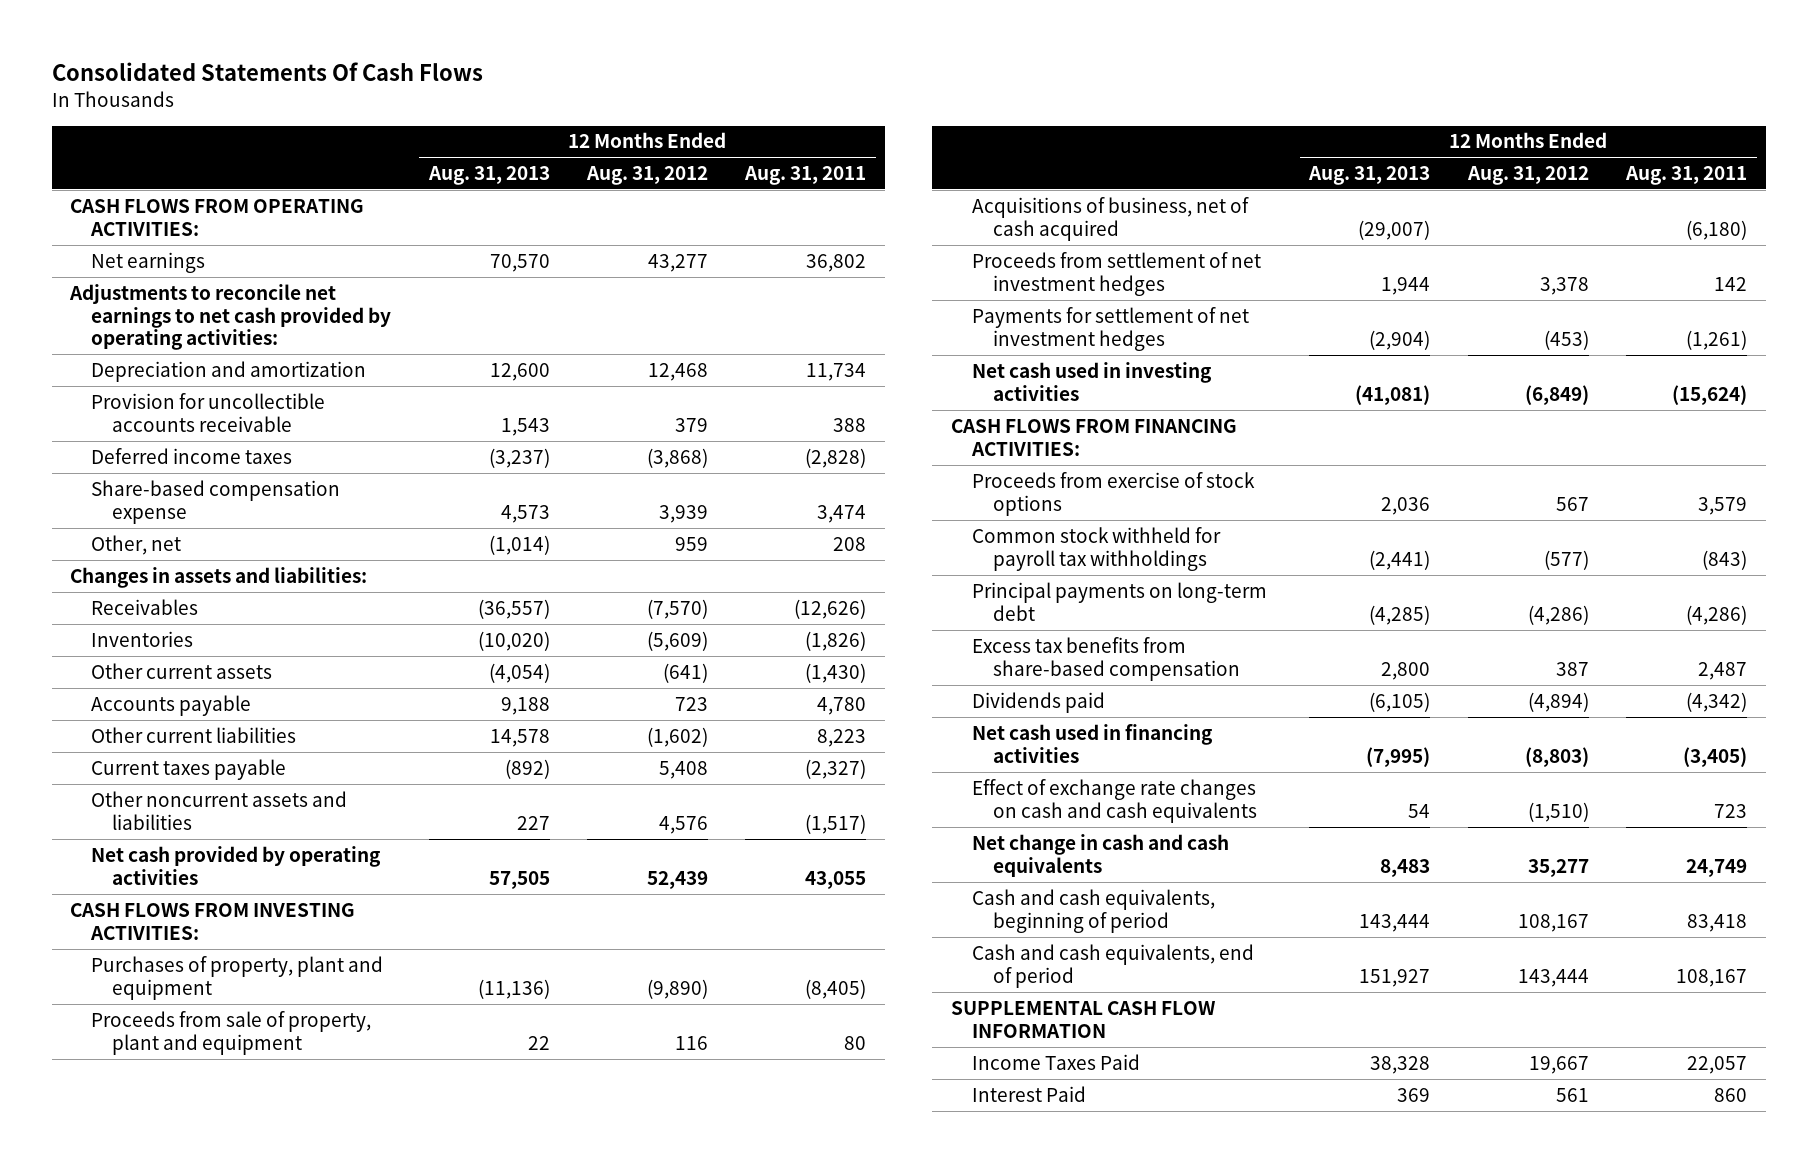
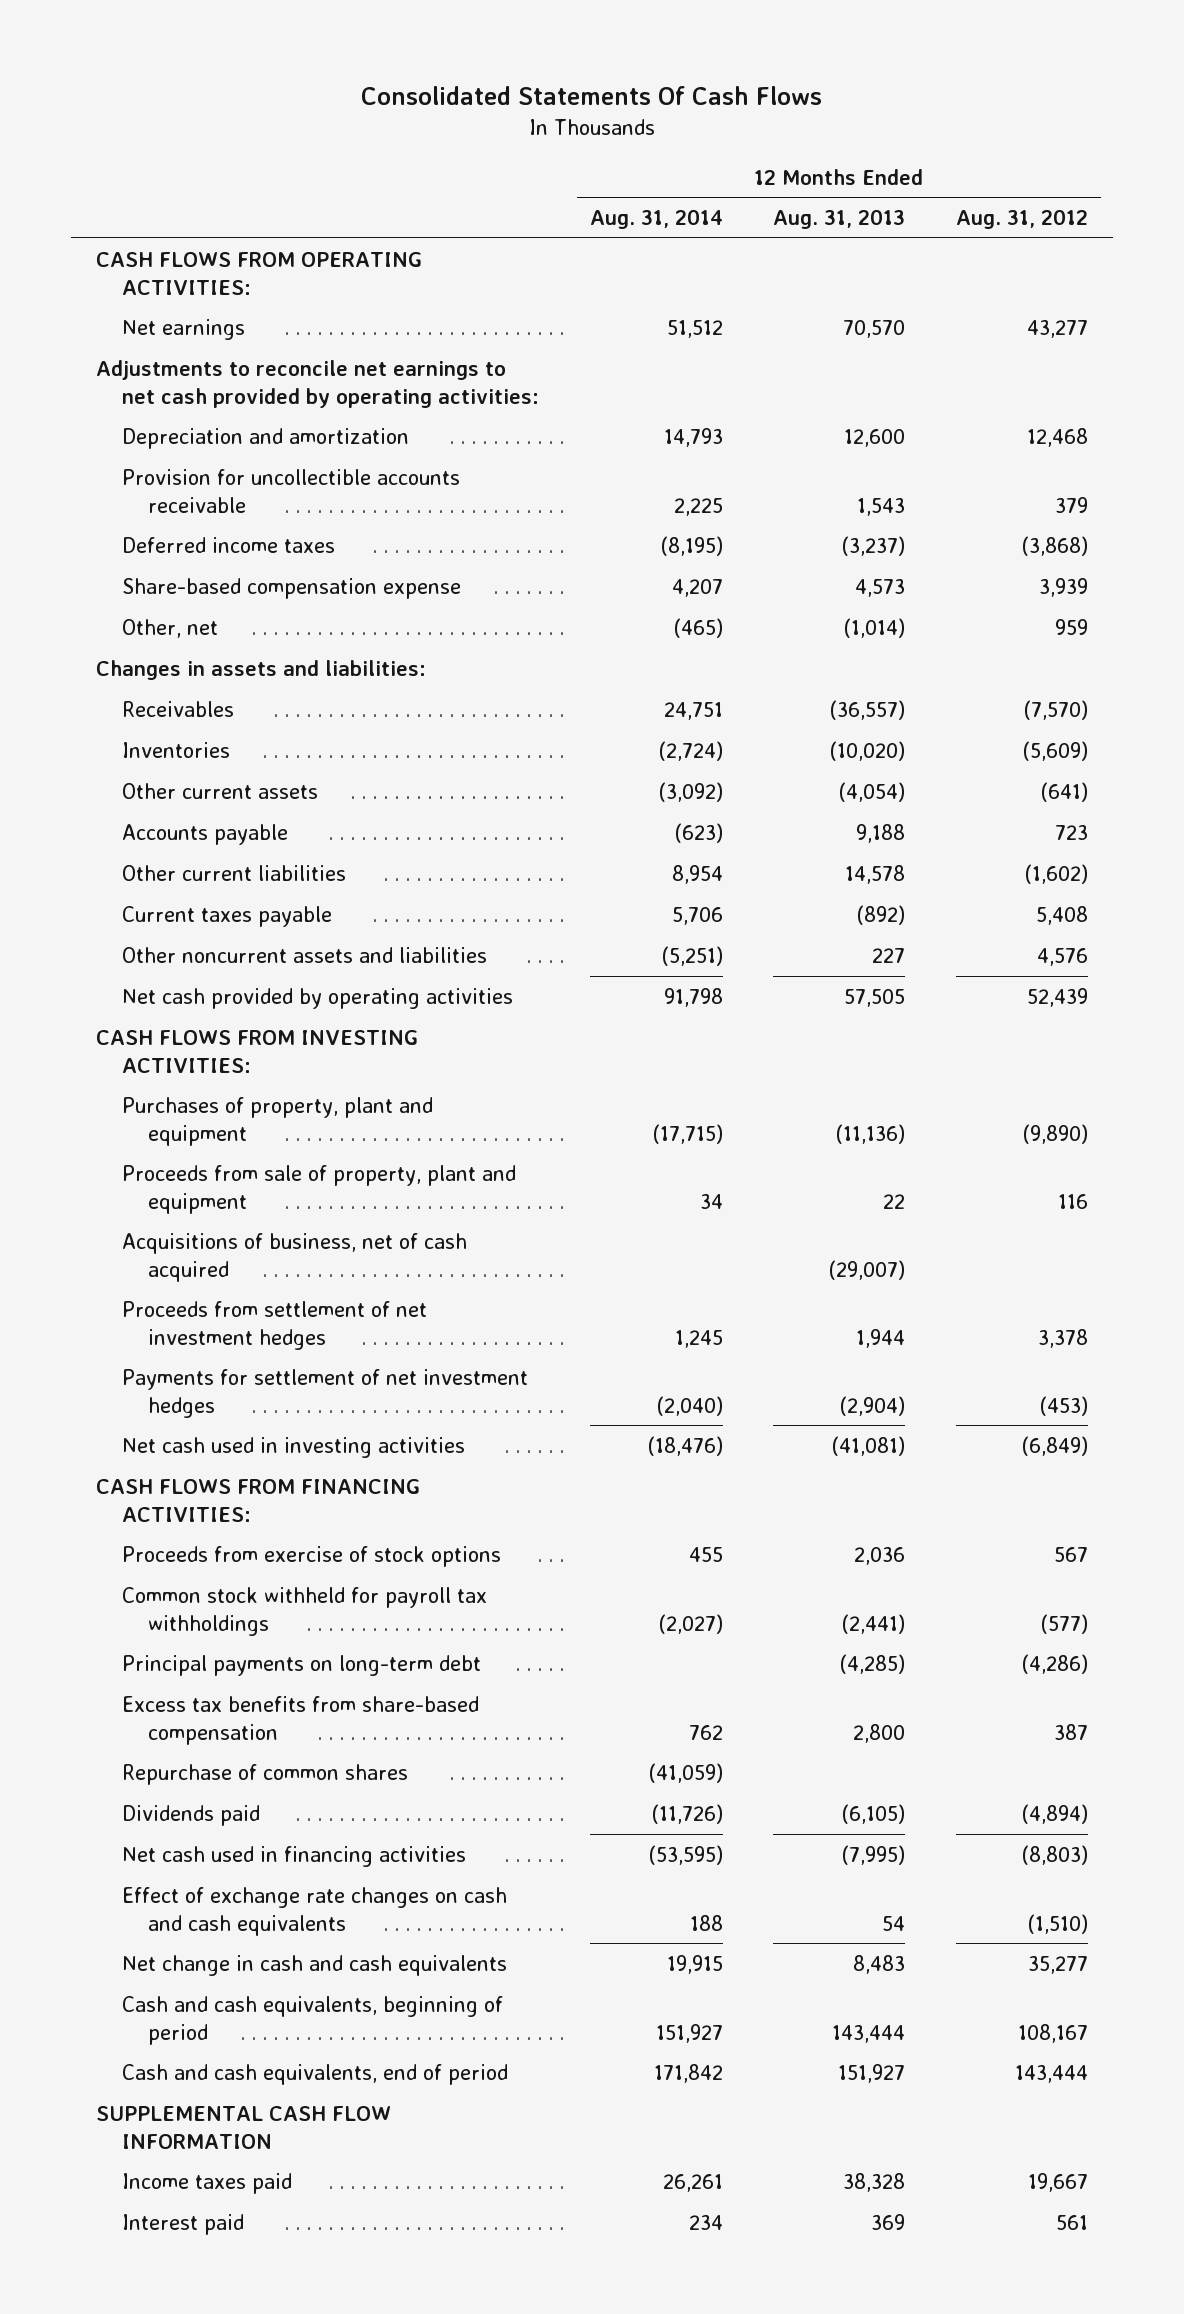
[744,165,867,185] Aug. 31, 2011 -> none
none -> [589,209,723,230] Aug. 31, 2014
none -> [122,1763,409,1785] Repurchase of common shares
[971,1053,1140,1070] Income Taxes Paid -> [122,2172,293,2194] Income taxes paid
[971,1085,1086,1102] Interest Paid -> [122,2213,245,2235] Interest paid

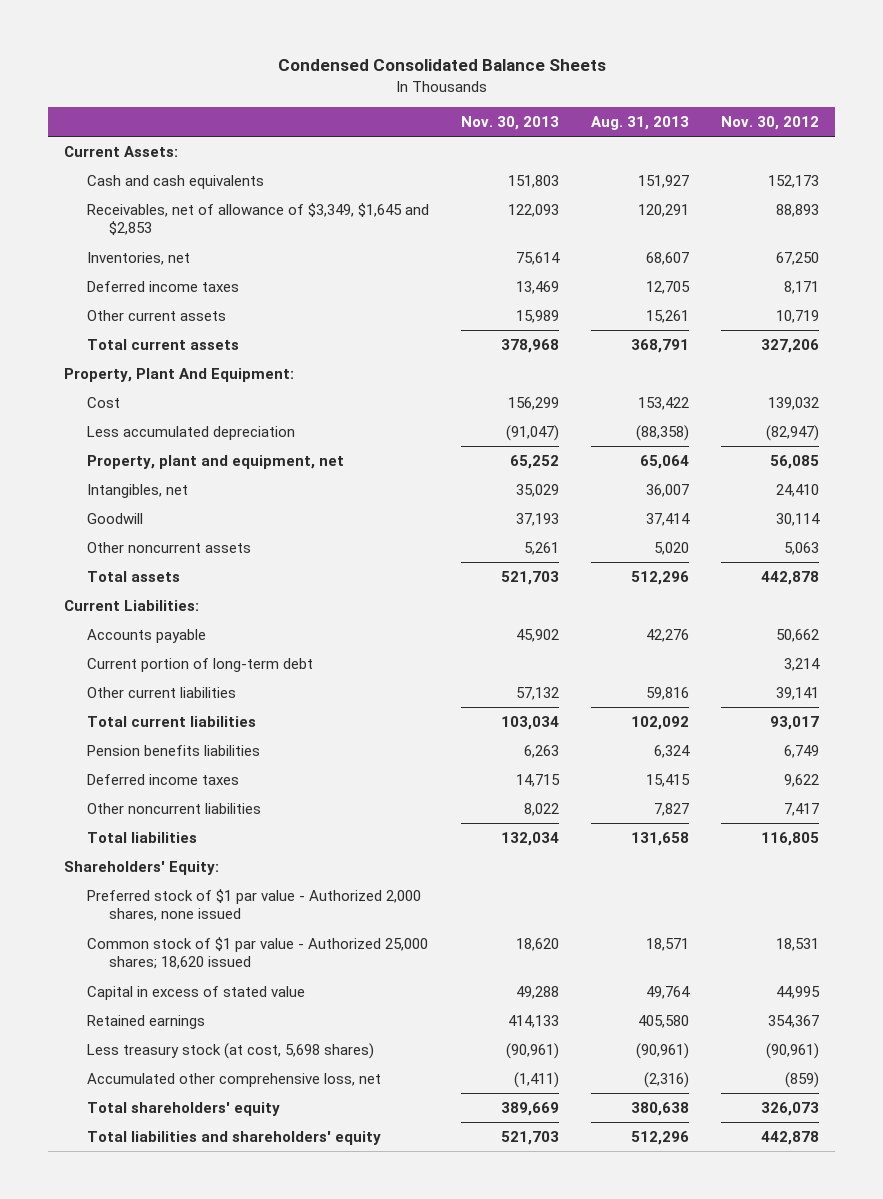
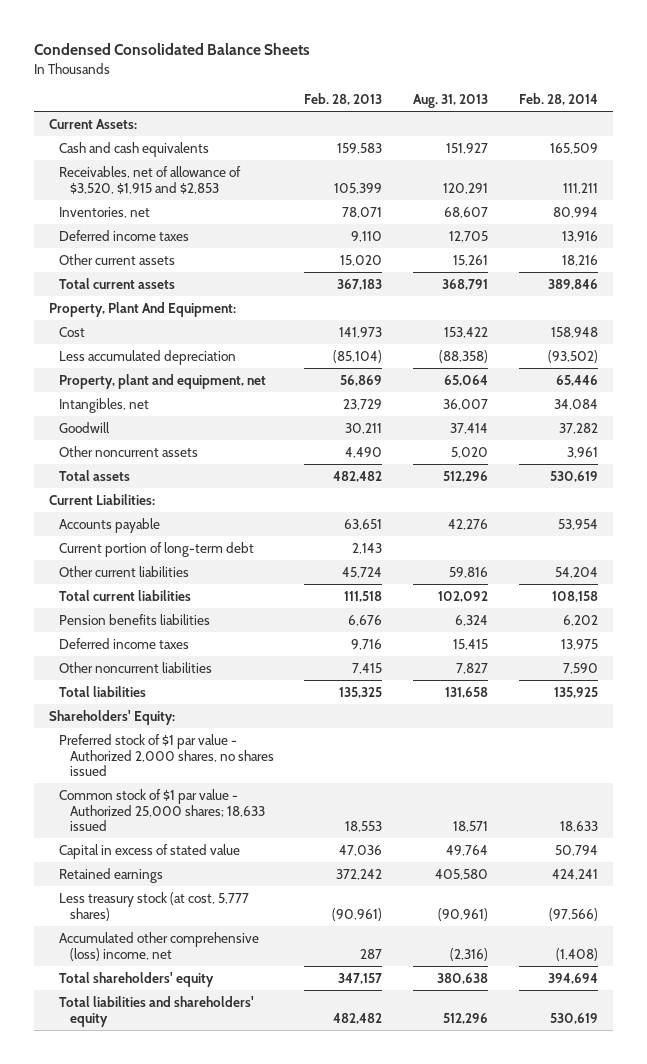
[460,115,559,130] Nov. 30, 2013 -> none
[721,115,820,130] Nov. 30, 2012 -> none
none -> [304,93,383,106] Feb. 28, 2013
none -> [518,93,598,106] Feb. 28, 2014
[86,203,429,236] Receivables, net of allowance of $3,349, $1,645 and $2,853 -> [59,165,242,194] Receivables, net of allowance of $3,520, $1,915 and $2,853
[86,889,421,922] Preferred stock of $1 par value - Authorized 2,000 shares, none issued -> [59,733,274,777] Preferred stock of $1 par value - Authorized 2,000 shares, no shares issued
[86,937,428,970] Common stock of $1 par value - Authorized 25,000 shares; 18,620 issued -> [59,788,265,832] Common stock of $1 par value - Authorized 25,000 shares; 18,633 issued
[86,1043,374,1060] Less treasury stock (at cost, 5,698 shares) -> [59,891,250,921] Less treasury stock (at cost, 5,777 shares)
[86,1073,381,1088] Accumulated other comprehensive loss, net -> [59,931,260,961] Accumulated other comprehensive (loss) income, net

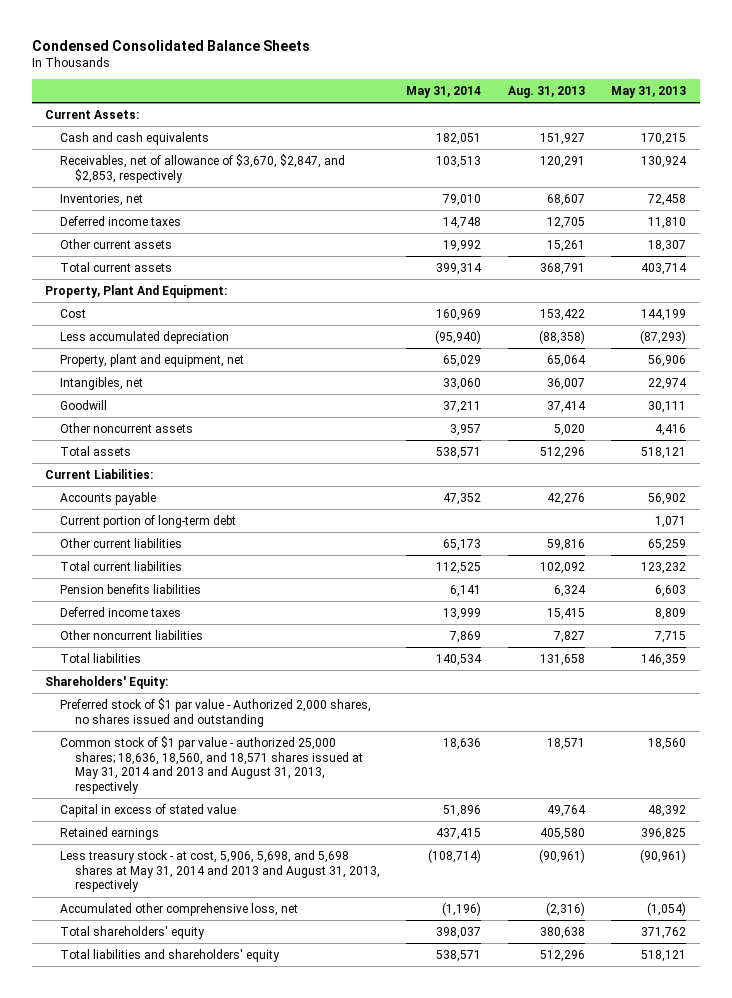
[304,93,383,106] Feb. 28, 2013 -> none
[518,93,598,106] Feb. 28, 2014 -> none
none -> [406,86,482,99] May 31, 2014
none -> [611,86,687,99] May 31, 2013
[59,165,242,194] Receivables, net of allowance of $3,520, $1,915 and $2,853 -> [59,153,345,183] Receivables, net of allowance of $3,670, $2,847, and $2,853, respectively
[59,733,274,777] Preferred stock of $1 par value - Authorized 2,000 shares, no shares issued -> [59,697,371,727] Preferred stock of $1 par value - Authorized 2,000 shares, no shares issued and outstanding
[59,788,265,832] Common stock of $1 par value - Authorized 25,000 shares; 18,633 issued -> [59,735,363,795] Common stock of $1 par value - authorized 25,000 shares; 18,636, 18,560, and 18,571 shares issued at May 31, 2014 and 2013 and August 31, 2013, respectively
[59,891,250,921] Less treasury stock (at cost, 5,777 shares) -> [59,849,380,893] Less treasury stock - at cost, 5,906, 5,698, and 5,698 shares at May 31, 2014 and 2013 and August 31, 2013, respectively
[59,931,260,961] Accumulated other comprehensive (loss) income, net -> [59,902,298,916] Accumulated other comprehensive loss, net

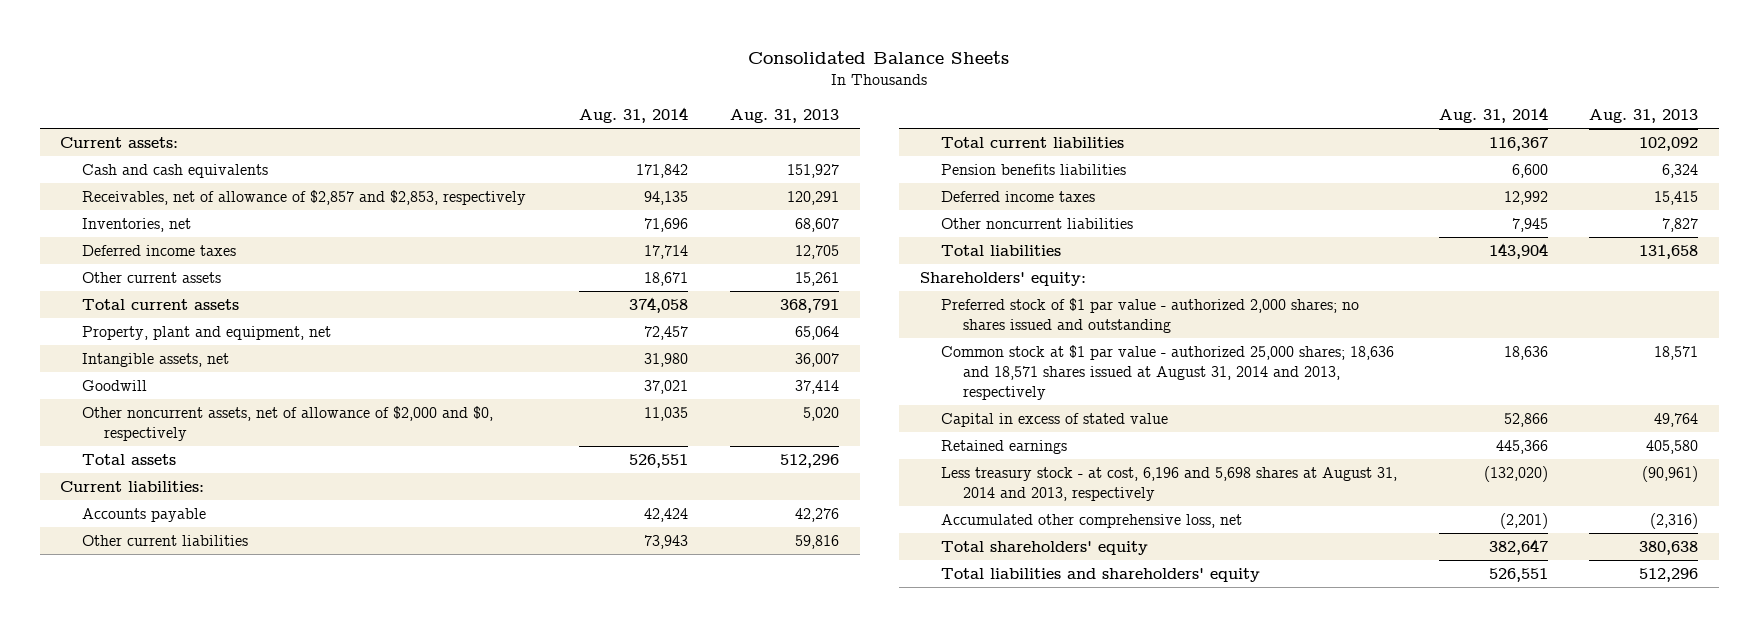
[31,39,310,51] Condensed Consolidated Balance Sheets -> [748,50,1010,64] Consolidated Balance Sheets
[406,86,482,99] May 31, 2014 -> none
[611,86,687,99] May 31, 2013 -> none
none -> [579,106,689,123] Aug. 31, 2014
[45,109,140,119] Current Assets: -> [60,137,179,149] Current assets:
[59,153,345,183] Receivables, net of allowance of $3,670, $2,847, and $2,853, respectively -> [82,190,527,206] Receivables, net of allowance of $2,857 and $2,853, respectively
[45,284,228,298] Property, Plant And Equipment: -> none
[59,308,86,318] Cost -> none
[59,330,229,344] Less accumulated depreciation -> none
[59,376,143,390] Intangibles, net -> [82,353,230,368] Intangible assets, net
[59,422,193,433] Other noncurrent assets -> [82,406,494,441] Other noncurrent assets, net of allowance of $2,000 and $0, respectively
[45,468,154,479] Current Liabilities: -> [60,481,205,493] Current liabilities:
[59,514,236,528] Current portion of long-term debt -> none
[45,675,169,689] Shareholders' Equity: -> [919,272,1086,287] Shareholders' equity:
[59,697,371,727] Preferred stock of $1 par value - Authorized 2,000 shares, no shares issued and outstanding -> [941,298,1360,333] Preferred stock of $1 par value - authorized 2,000 shares; no shares issued and outstanding
[59,735,363,795] Common stock of $1 par value - authorized 25,000 shares; 18,636, 18,560, and 18,571 shares issued at May 31, 2014 and 2013 and August 31, 2013, respectively -> [941,345,1395,400] Common stock at $1 par value - authorized 25,000 shares; 18,636 and 18,571 shares issued at August 31, 2014 and 2013, respectively
[59,849,380,893] Less treasury stock - at cost, 5,906, 5,698, and 5,698 shares at May 31, 2014 and 2013 and August 31, 2013, respectively -> [941,467,1398,501] Less treasury stock - at cost, 6,196 and 5,698 shares at August 31, 2014 and 2013, respectively

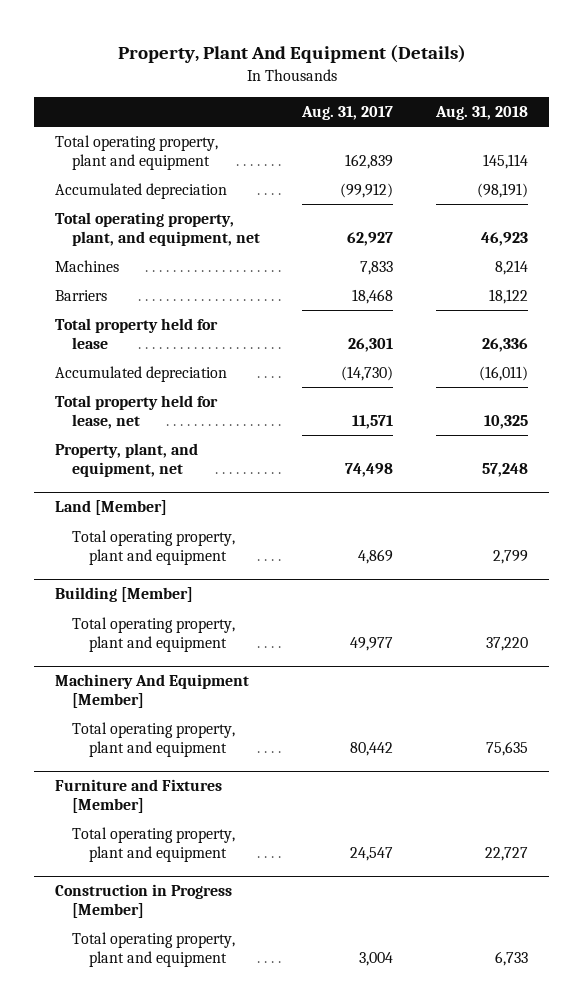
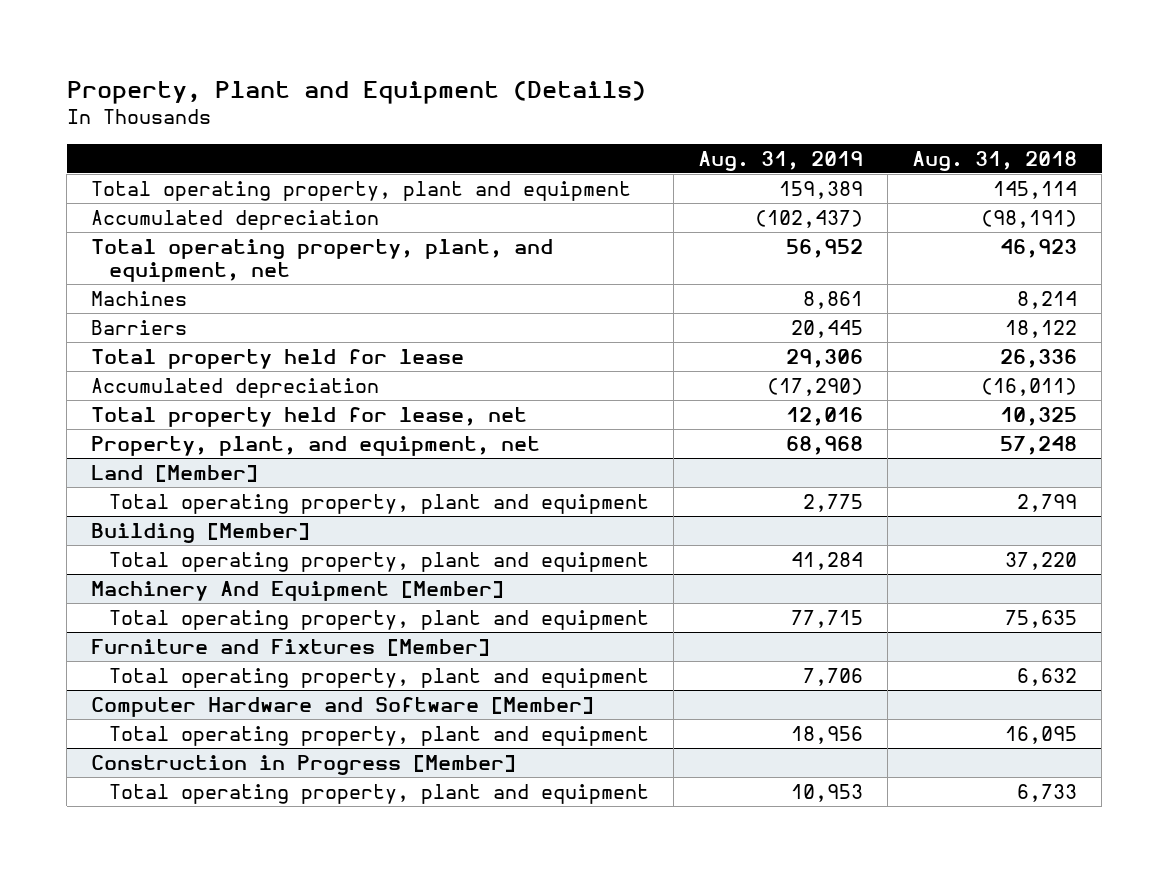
[117,45,466,64] Property, Plant And Equipment (Details) -> [66,80,646,104] Property, Plant and Equipment (Details)
[301,105,394,120] Aug. 31, 2017 -> none
none -> [698,150,864,171] Aug. 31, 2019
[484,846,528,861] 22,727 -> [1017,667,1078,686] 6,632
none -> [91,696,595,717] Computer Hardware and Software [Member]
none -> [109,725,650,746] Total operating property, plant and equipment

